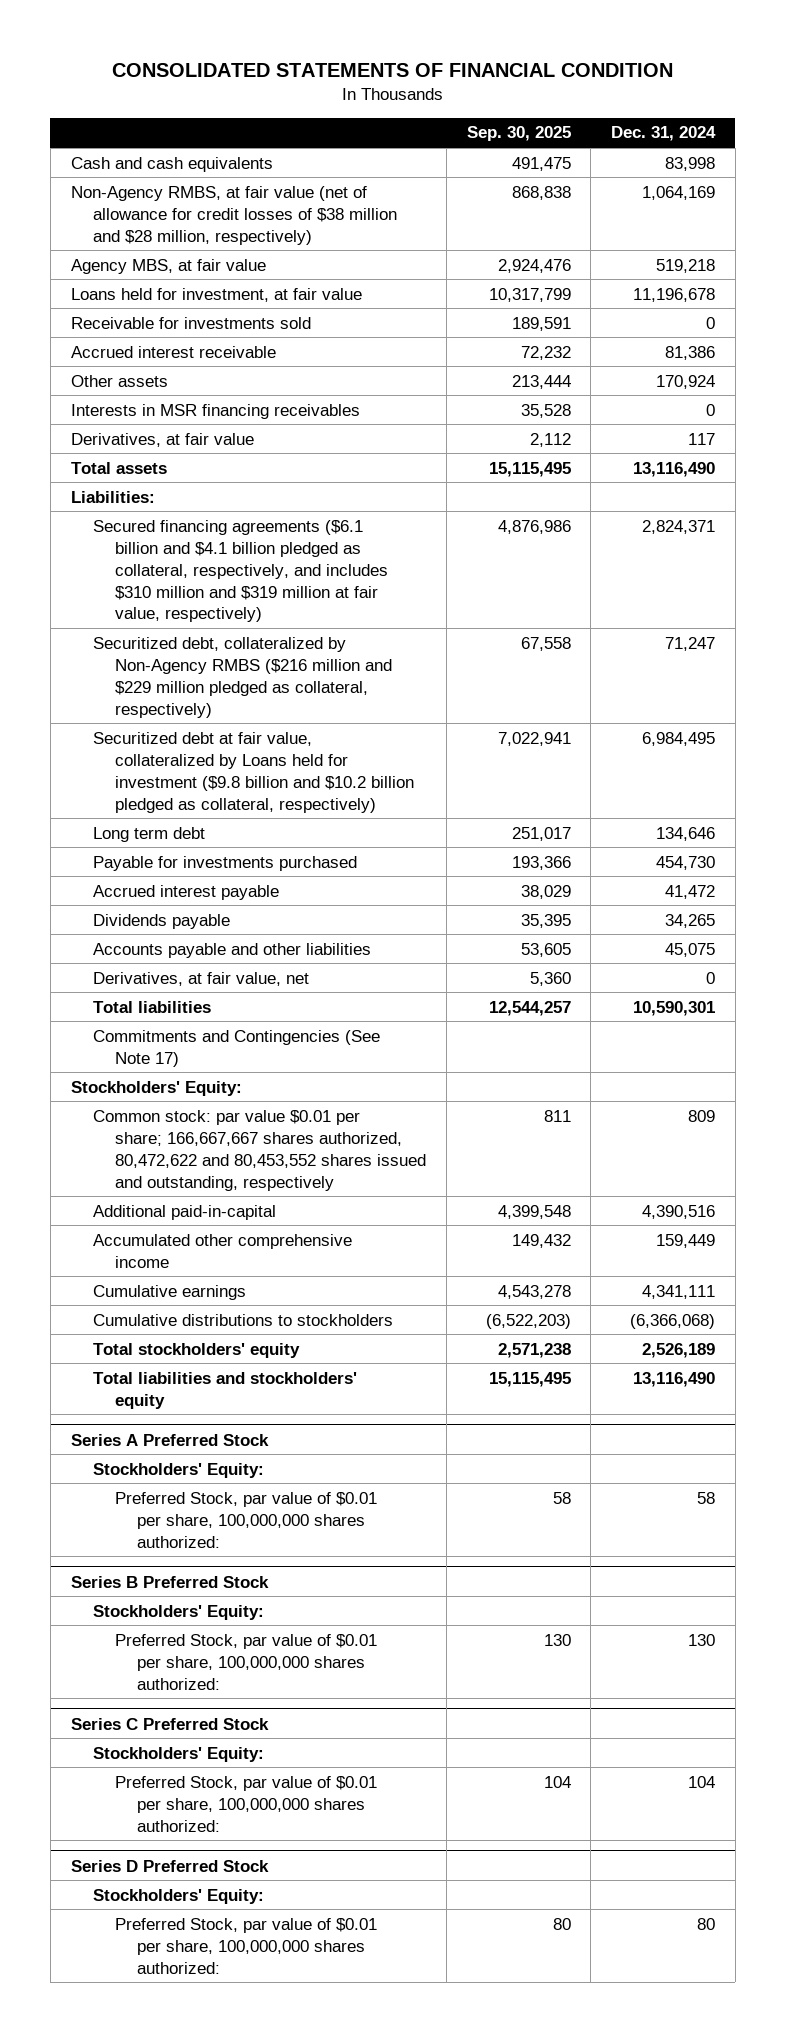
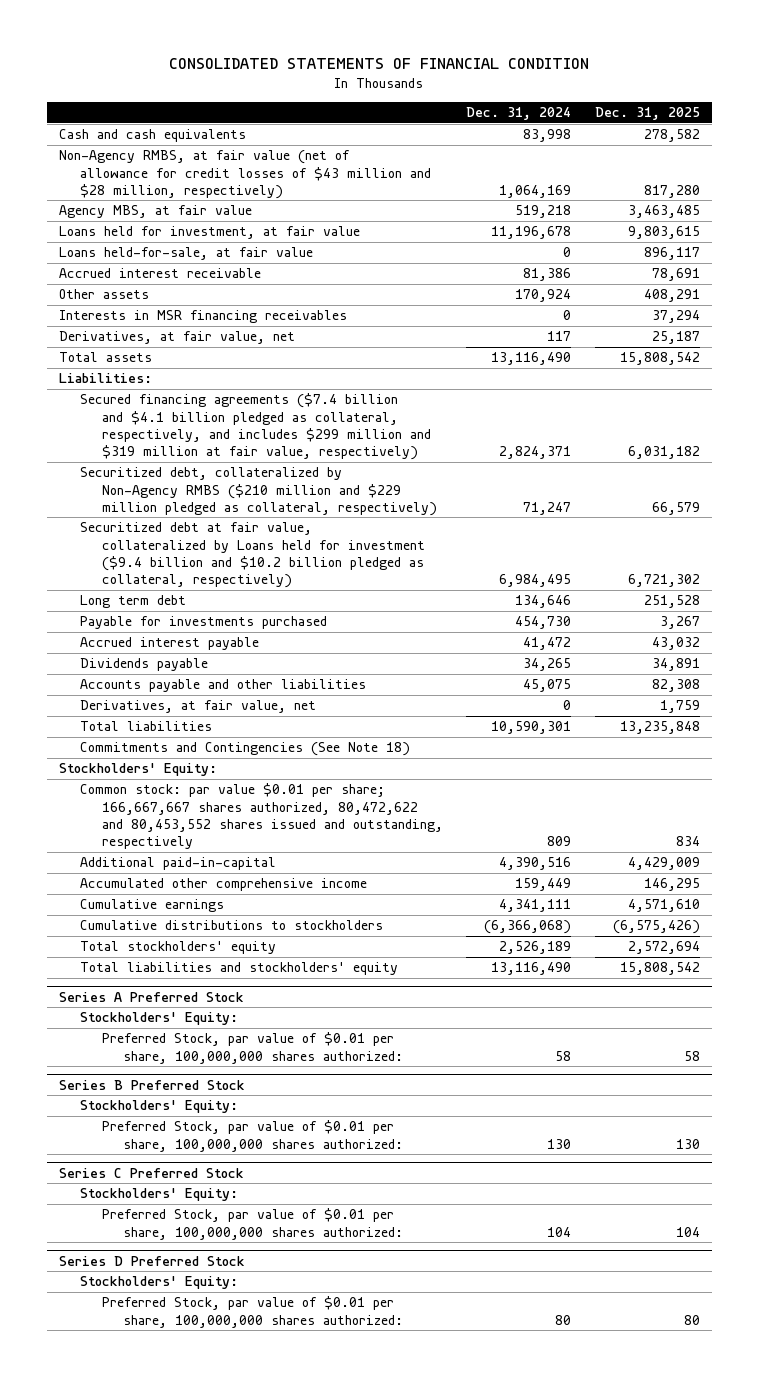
[466,126,571,142] Sep. 30, 2025 -> none
none -> [595,107,701,121] Dec. 31, 2025
[70,185,397,245] Non-Agency RMBS, at fair value (net of allowance for credit losses of $38 million and $28 million, respectively) -> [58,150,432,199] Non-Agency RMBS, at fair value (net of allowance for credit losses of $43 million and $28 million, respectively)
[70,316,311,329] Receivable for investments sold -> none
none -> [58,247,313,261] Loans held-for-sale, at fair value
[70,432,254,447] Derivatives, at fair value -> [58,331,295,345] Derivatives, at fair value, net
[92,519,388,623] Secured financing agreements ($6.1 billion and $4.1 billion pledged as collateral, respectively, and includes $310 million and $319 million at fair value, respectively) -> [80,393,431,461] Secured financing agreements ($7.4 billion and $4.1 billion pledged as collateral, respectively, and includes $299 million and $319 million at fair value, respectively)
[92,636,392,718] Securitized debt, collateralized by Non-Agency RMBS ($216 million and $229 million pledged as collateral, respectively) -> [80,467,437,516] Securitized debt, collateralized by Non-Agency RMBS ($210 million and $229 million pledged as collateral, respectively)
[92,731,414,813] Securitized debt at fair value, collateralized by Loans held for investment ($9.8 billion and $10.2 billion pledged as collateral, respectively) -> [80,522,425,589] Securitized debt at fair value, collateralized by Loans held for investment ($9.4 billion and $10.2 billion pledged as collateral, respectively)
[92,1029,380,1067] Commitments and Contingencies (See Note 17) -> [80,742,411,757] Commitments and Contingencies (See Note 18)

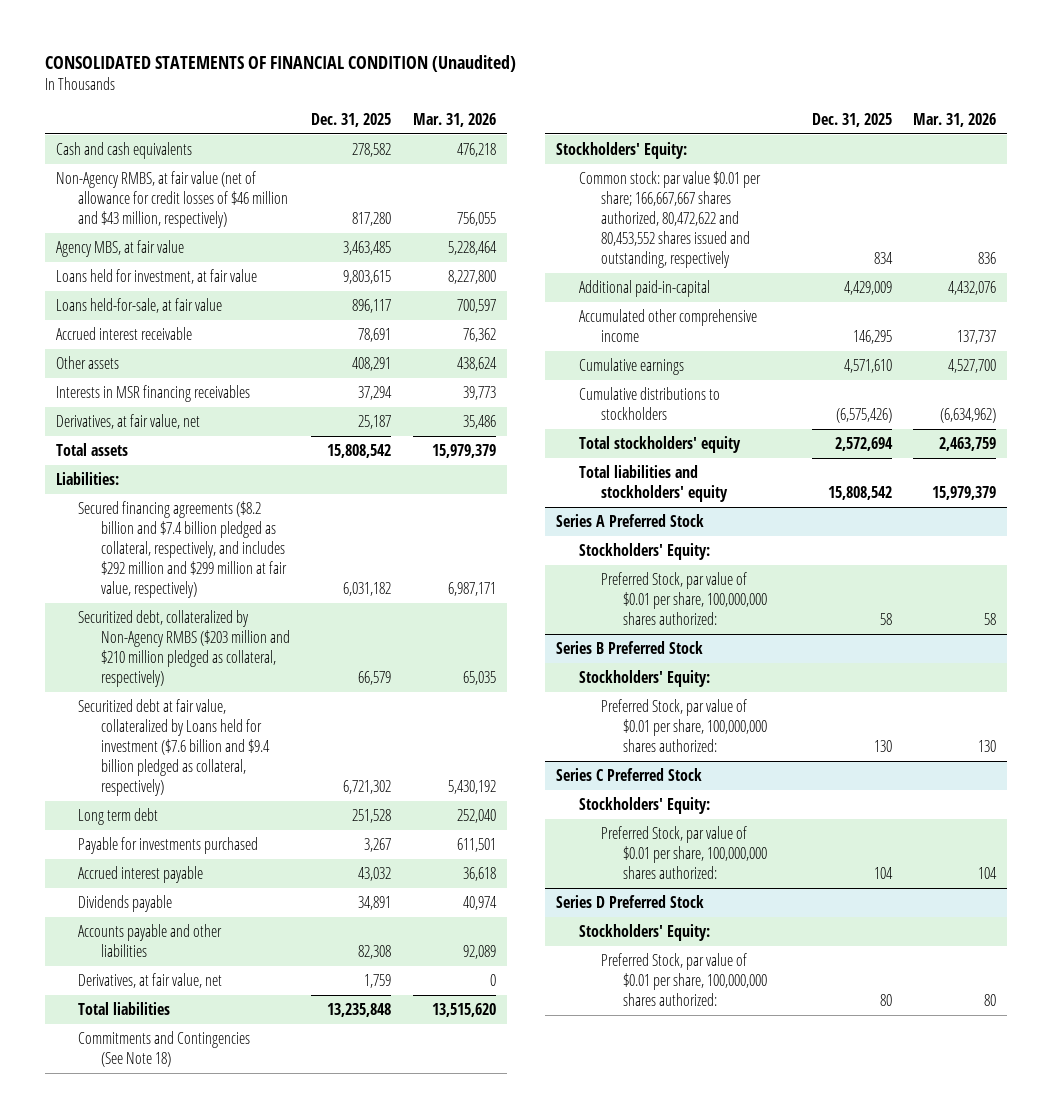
[169,57,590,69] CONSOLIDATED STATEMENTS OF FINANCIAL CONDITION -> [45,54,517,72] CONSOLIDATED STATEMENTS OF FINANCIAL CONDITION (Unaudited)
[466,107,572,121] Dec. 31, 2024 -> none
none -> [412,112,496,127] Mar. 31, 2026
[58,150,432,199] Non-Agency RMBS, at fair value (net of allowance for credit losses of $43 million and $28 million, respectively) -> [55,170,289,228] Non-Agency RMBS, at fair value (net of allowance for credit losses of $46 million and $43 million, respectively)
[80,393,431,461] Secured financing agreements ($7.4 billion and $4.1 billion pledged as collateral, respectively, and includes $299 million and $319 million at fair value, respectively) -> [78,500,287,598] Secured financing agreements ($8.2 billion and $7.4 billion pledged as collateral, respectively, and includes $292 million and $299 million at fair value, respectively)
[80,467,437,516] Securitized debt, collateralized by Non-Agency RMBS ($210 million and $229 million pledged as collateral, respectively) -> [78,609,290,687] Securitized debt, collateralized by Non-Agency RMBS ($203 million and $210 million pledged as collateral, respectively)
[80,522,425,589] Securitized debt at fair value, collateralized by Loans held for investment ($9.4 billion and $10.2 billion pledged as collateral, respectively) -> [78,698,270,796] Securitized debt at fair value, collateralized by Loans held for investment ($7.6 billion and $9.4 billion pledged as collateral, respectively)

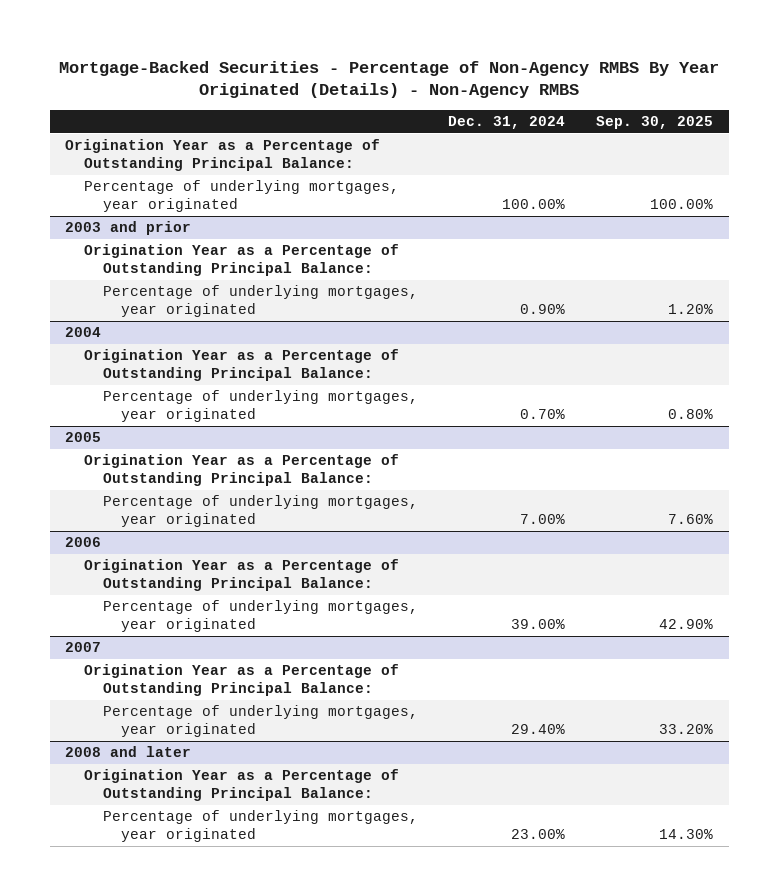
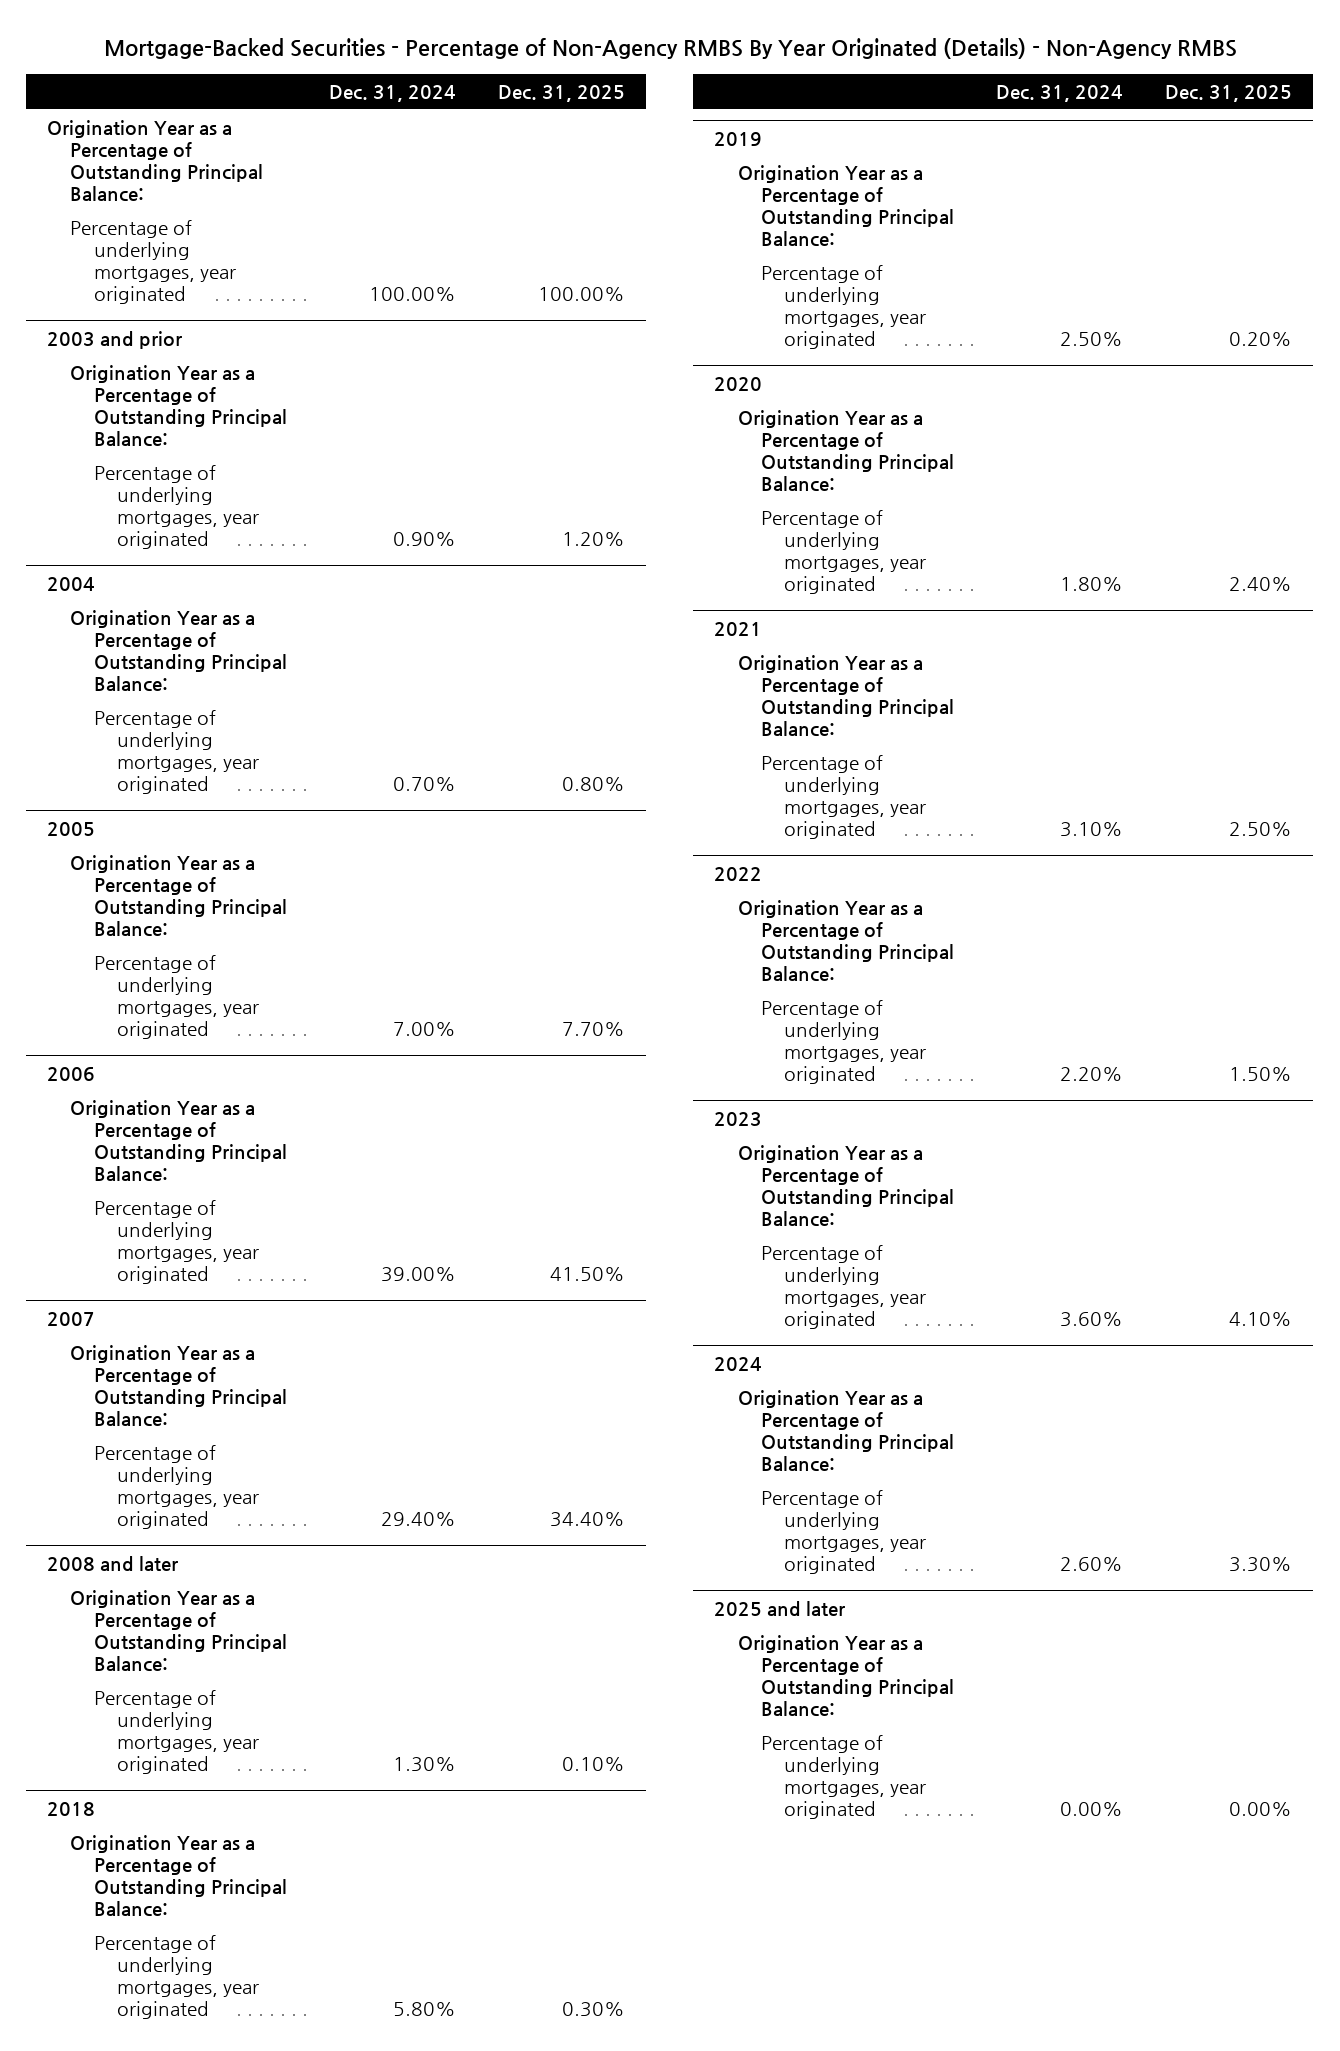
[596,116,714,130] Sep. 30, 2025 -> none
none -> [498,85,626,103] Dec. 31, 2025
[511,829,566,840] 23.00% -> [392,1756,456,1772] 1.30%
none -> [47,1801,96,1816] 2018
none -> [70,1834,287,1917] Origination Year as a Percentage of Outstanding Principal Balance:
none -> [93,1934,259,2019] Percentage of underlying mortgages, year originated
none -> [714,131,763,146] 2019
none -> [737,164,954,247] Origination Year as a Percentage of Outstanding Principal Balance:
none -> [760,264,926,349] Percentage of underlying mortgages, year originated
none -> [714,376,763,391] 2020
none -> [737,409,954,492] Origination Year as a Percentage of Outstanding Principal Balance:
none -> [760,509,926,594] Percentage of underlying mortgages, year originated
none -> [714,621,763,636] 2021
none -> [737,654,954,737] Origination Year as a Percentage of Outstanding Principal Balance:
none -> [760,754,926,839] Percentage of underlying mortgages, year originated
none -> [714,866,763,881] 2022
none -> [737,899,954,982] Origination Year as a Percentage of Outstanding Principal Balance:
none -> [760,999,926,1084] Percentage of underlying mortgages, year originated
none -> [714,1111,763,1126] 2023
none -> [737,1144,954,1227] Origination Year as a Percentage of Outstanding Principal Balance:
none -> [760,1244,926,1329] Percentage of underlying mortgages, year originated
none -> [714,1356,763,1371] 2024
none -> [737,1389,954,1472] Origination Year as a Percentage of Outstanding Principal Balance:
none -> [760,1489,926,1574] Percentage of underlying mortgages, year originated
none -> [714,1600,846,1616] 2025 and later
none -> [737,1634,954,1717] Origination Year as a Percentage of Outstanding Principal Balance:
none -> [760,1734,926,1819] Percentage of underlying mortgages, year originated

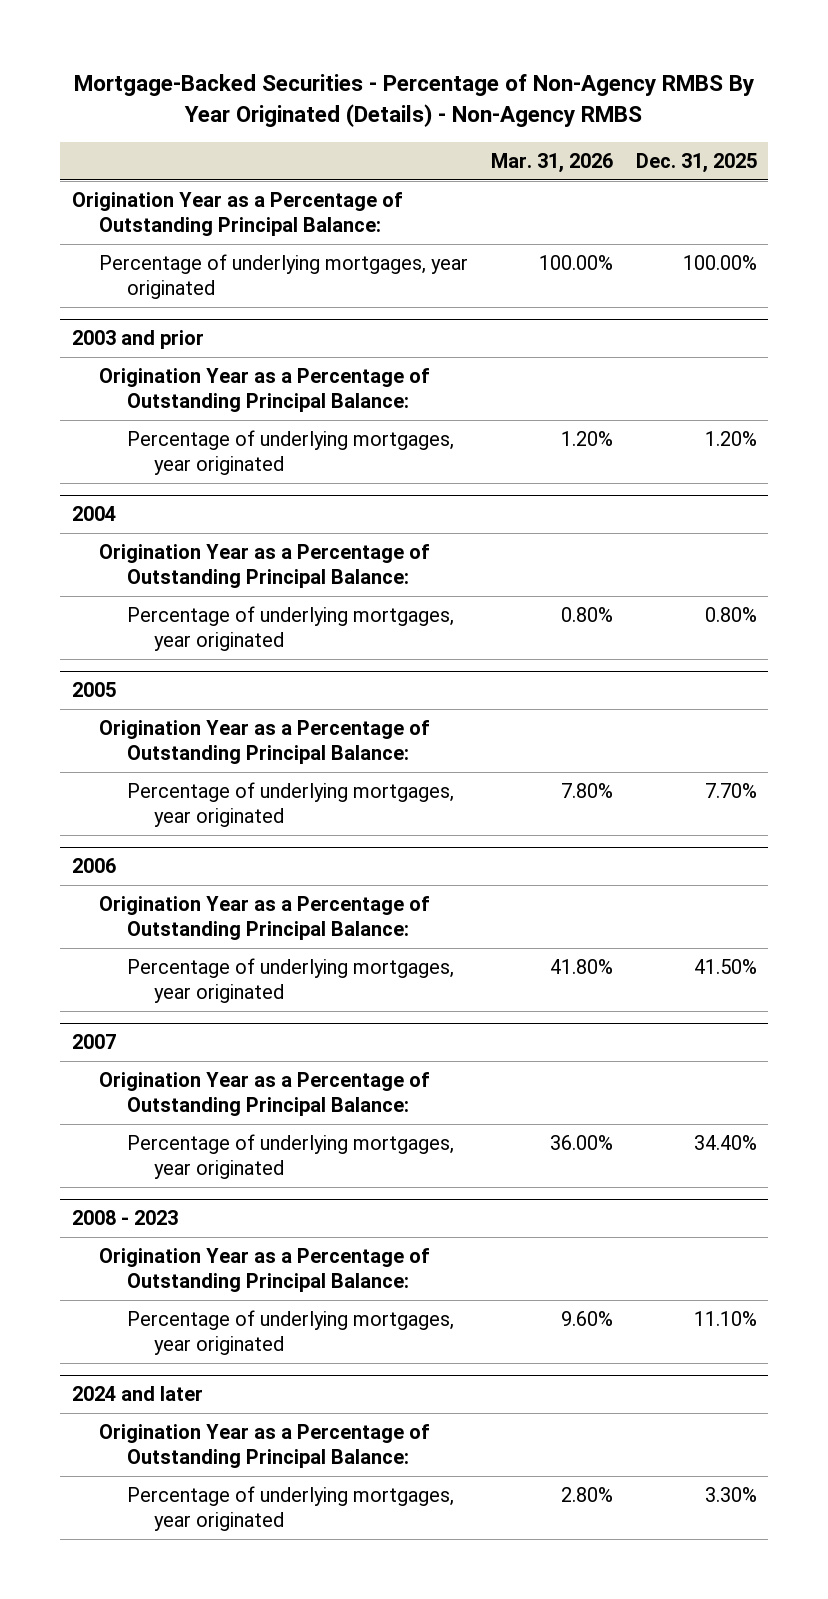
[328,85,456,103] Dec. 31, 2024 -> none
none -> [490,152,613,173] Mar. 31, 2026
[70,1589,287,1672] Origination Year as a Percentage of Outstanding Principal Balance: -> none
[93,1689,259,1774] Percentage of underlying mortgages, year originated -> none
[47,1801,96,1816] 2018 -> none
[70,1834,287,1917] Origination Year as a Percentage of Outstanding Principal Balance: -> none
[93,1934,259,2019] Percentage of underlying mortgages, year originated -> none
[714,131,763,146] 2019 -> none
[737,164,954,247] Origination Year as a Percentage of Outstanding Principal Balance: -> none
[760,264,926,349] Percentage of underlying mortgages, year originated -> none
[714,376,763,391] 2020 -> none
[737,409,954,492] Origination Year as a Percentage of Outstanding Principal Balance: -> none
[760,509,926,594] Percentage of underlying mortgages, year originated -> none
[714,621,763,636] 2021 -> none
[737,654,954,737] Origination Year as a Percentage of Outstanding Principal Balance: -> none
[760,754,926,839] Percentage of underlying mortgages, year originated -> none
[714,866,763,881] 2022 -> none
[737,899,954,982] Origination Year as a Percentage of Outstanding Principal Balance: -> none
[760,999,926,1084] Percentage of underlying mortgages, year originated -> none
[714,1111,763,1126] 2023 -> none
[47,1555,179,1571] 2008 and later -> [71,1210,178,1226] 2008 - 2023
[1229,1311,1293,1326] 4.10% -> [693,1311,757,1327] 11.10%
[714,1356,763,1371] 2024 -> [71,1386,203,1402] 2024 and later
[714,1600,846,1616] 2025 and later -> none
[737,1634,954,1717] Origination Year as a Percentage of Outstanding Principal Balance: -> none
[760,1734,926,1819] Percentage of underlying mortgages, year originated -> none

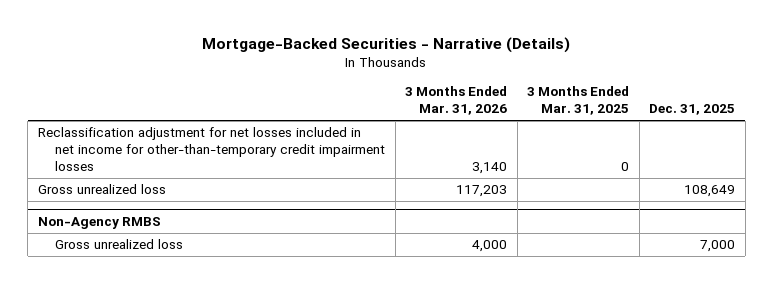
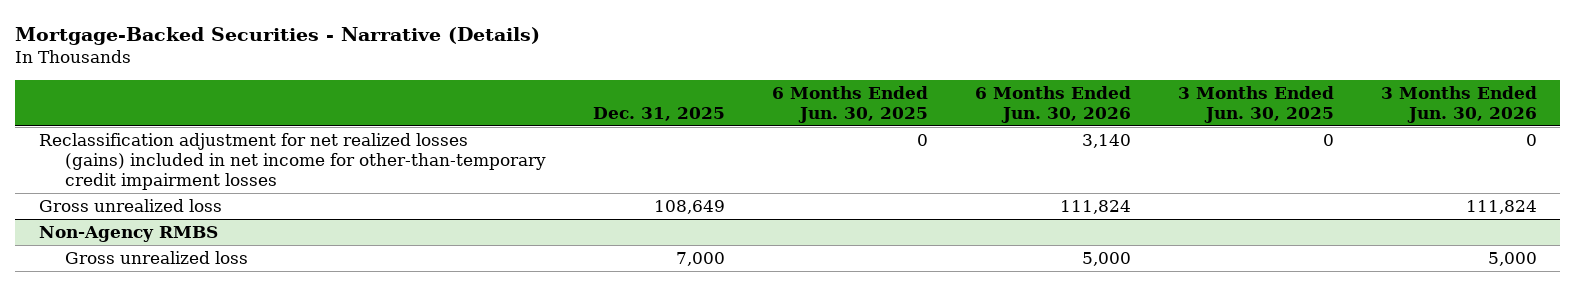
[405,86,508,116] 3 Months Ended Mar. 31, 2026 -> none
[527,86,630,116] 3 Months Ended Mar. 31, 2025 -> none
none -> [771,85,928,123] 6 Months Ended Jun. 30, 2025
none -> [974,85,1131,123] 6 Months Ended Jun. 30, 2026
none -> [1177,85,1334,123] 3 Months Ended Jun. 30, 2025
none -> [1380,85,1537,123] 3 Months Ended Jun. 30, 2026
[37,127,386,171] Reclassification adjustment for net losses included in net income for other-than-temporary credit impairment losses -> [38,132,546,190] Reclassification adjustment for net realized losses (gains) included in net income for other-than-temporary credit impairment losses

